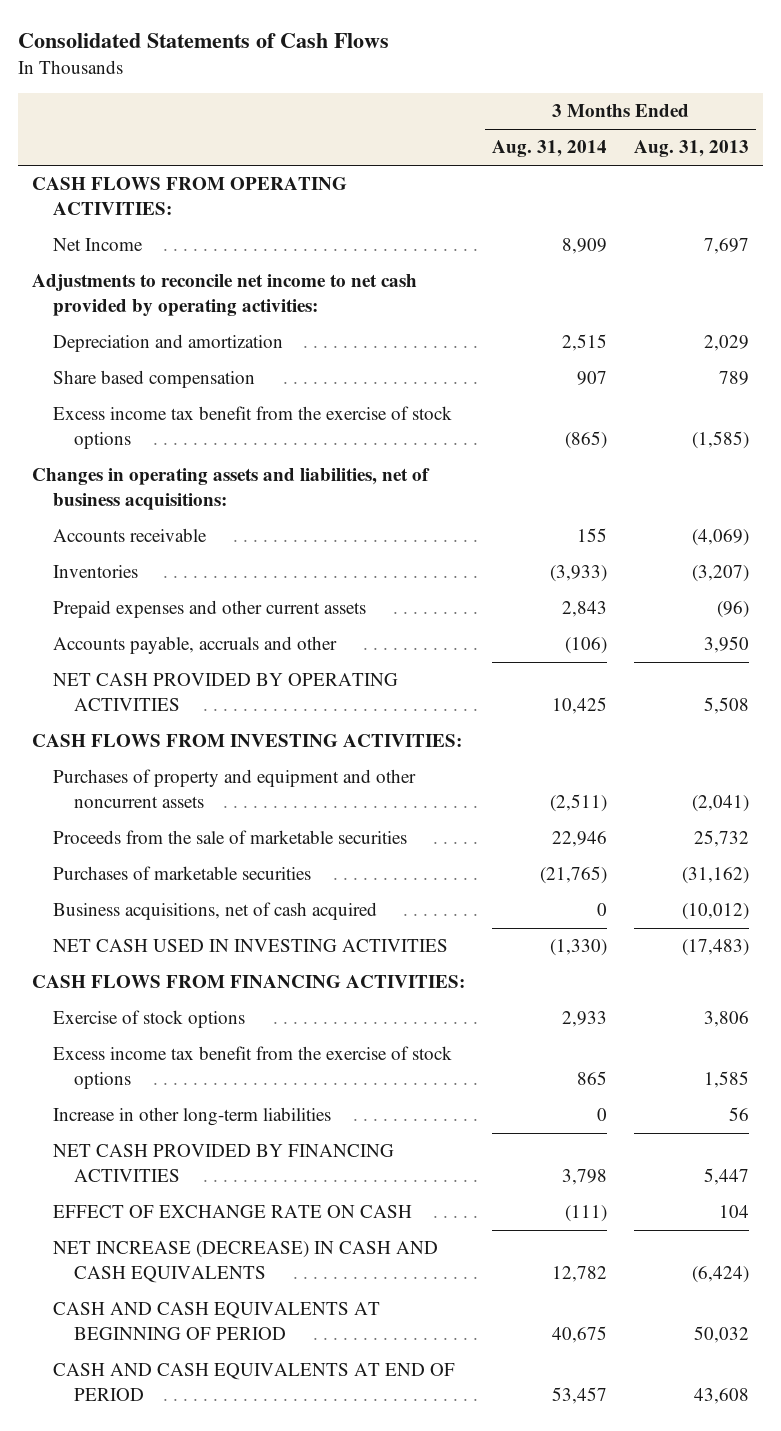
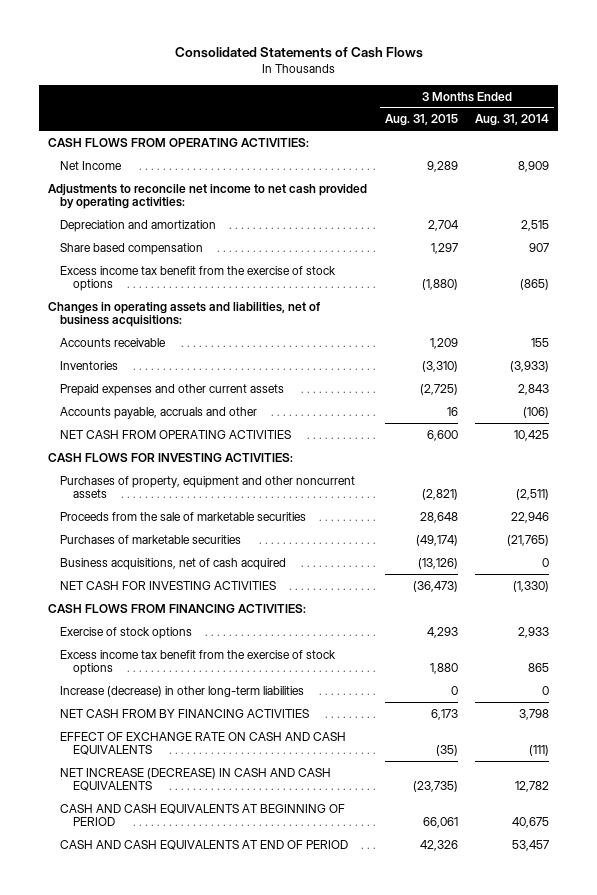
[634,140,750,158] Aug. 31, 2013 -> none
none -> [384,114,458,127] Aug. 31, 2015
[52,673,398,711] NET CASH PROVIDED BY OPERATING ACTIVITIES -> [60,429,292,439] NET CASH FROM OPERATING ACTIVITIES
[31,734,462,748] CASH FLOWS FROM INVESTING ACTIVITIES: -> [47,452,293,462] CASH FLOWS FOR INVESTING ACTIVITIES:
[52,769,416,808] Purchases of property and equipment and other noncurrent assets -> [60,475,356,499] Purchases of property, equipment and other noncurrent assets
[52,939,448,953] NET CASH USED IN INVESTING ACTIVITIES -> [60,580,277,590] NET CASH FOR INVESTING ACTIVITIES
[52,1107,331,1127] Increase in other long-term liabilities -> [60,685,305,697] Increase (decrease) in other long-term liabilities
[52,1144,394,1182] NET CASH PROVIDED BY FINANCING ACTIVITIES -> [60,708,310,718] NET CASH FROM BY FINANCING ACTIVITIES
[52,1205,412,1219] EFFECT OF EXCHANGE RATE ON CASH -> [60,731,347,756] EFFECT OF EXCHANGE RATE ON CASH AND CASH EQUIVALENTS

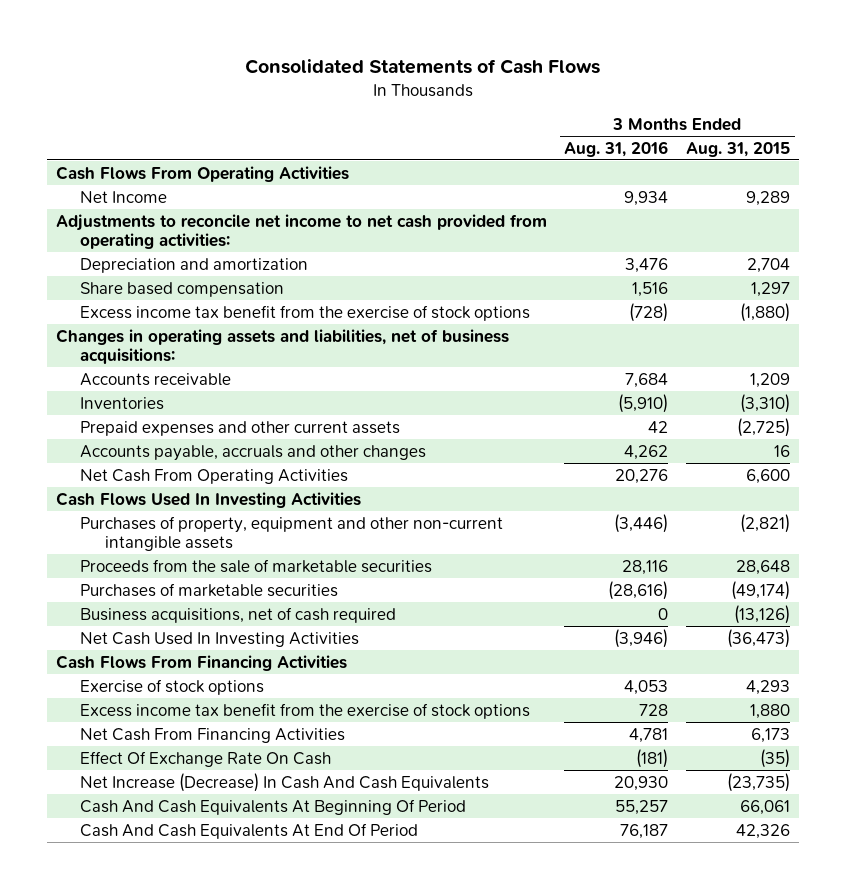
[475,114,550,127] Aug. 31, 2014 -> none
none -> [564,140,669,157] Aug. 31, 2016
[47,137,309,147] CASH FLOWS FROM OPERATING ACTIVITIES: -> [55,165,349,182] Cash Flows From Operating Activities
[47,183,367,210] Adjustments to reconcile net income to net cash provided by operating activities: -> [55,213,547,250] Adjustments to reconcile net income to net cash provided from operating activities:
[60,406,258,419] Accounts payable, accruals and other -> [80,444,427,461] Accounts payable, accruals and other changes
[60,429,292,439] NET CASH FROM OPERATING ACTIVITIES -> [80,468,349,484] Net Cash From Operating Activities
[47,452,293,462] CASH FLOWS FOR INVESTING ACTIVITIES: -> [55,491,361,508] Cash Flows Used In Investing Activities
[60,475,356,499] Purchases of property, equipment and other noncurrent assets -> [80,515,504,552] Purchases of property, equipment and other non-current intangible assets
[60,557,287,570] Business acquisitions, net of cash acquired -> [80,606,397,623] Business acquisitions, net of cash required
[60,580,277,590] NET CASH FOR INVESTING ACTIVITIES -> [80,631,360,647] Net Cash Used In Investing Activities
[47,603,306,613] CASH FLOWS FROM FINANCING ACTIVITIES: -> [55,654,347,671] Cash Flows From Financing Activities
[60,685,305,697] Increase (decrease) in other long-term liabilities -> none
[60,708,310,718] NET CASH FROM BY FINANCING ACTIVITIES -> [80,727,346,743] Net Cash From Financing Activities
[60,731,347,756] EFFECT OF EXCHANGE RATE ON CASH AND CASH EQUIVALENTS -> [80,750,332,767] Effect Of Exchange Rate On Cash
[60,767,332,792] NET INCREASE (DECREASE) IN CASH AND CASH EQUIVALENTS -> [80,772,490,792] Net Increase (Decrease) In Cash And Cash Equivalents
[60,803,346,827] CASH AND CASH EQUIVALENTS AT BEGINNING OF PERIOD -> [80,798,467,815] Cash And Cash Equivalents At Beginning Of Period
[60,839,349,850] CASH AND CASH EQUIVALENTS AT END OF PERIOD -> [80,822,419,839] Cash And Cash Equivalents At End Of Period

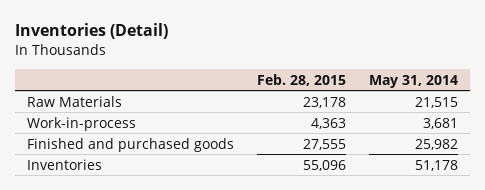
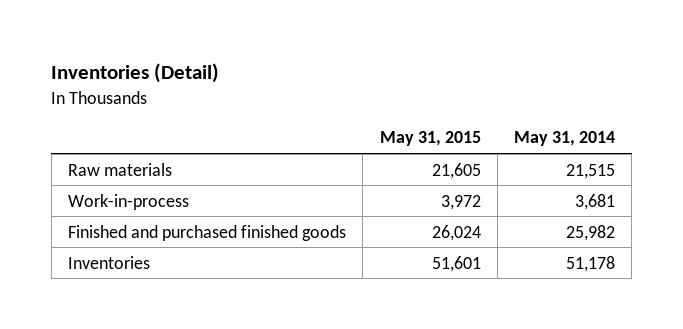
[256,73,346,86] Feb. 28, 2015 -> none
none -> [379,131,481,147] May 31, 2015
[26,95,122,107] Raw Materials -> [68,162,173,176] Raw materials
[26,137,234,152] Finished and purchased goods -> [68,224,347,241] Finished and purchased finished goods

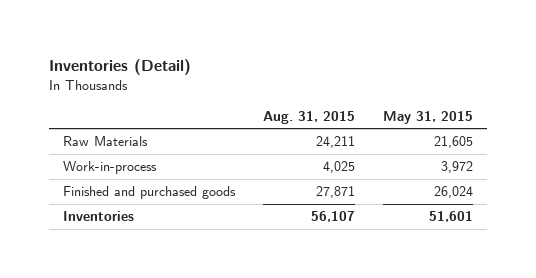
[514,131,616,147] May 31, 2014 -> none
none -> [263,110,356,124] Aug. 31, 2015
[68,162,173,176] Raw materials -> [62,136,148,147] Raw Materials
[68,224,347,241] Finished and purchased finished goods -> [62,186,236,200] Finished and purchased goods

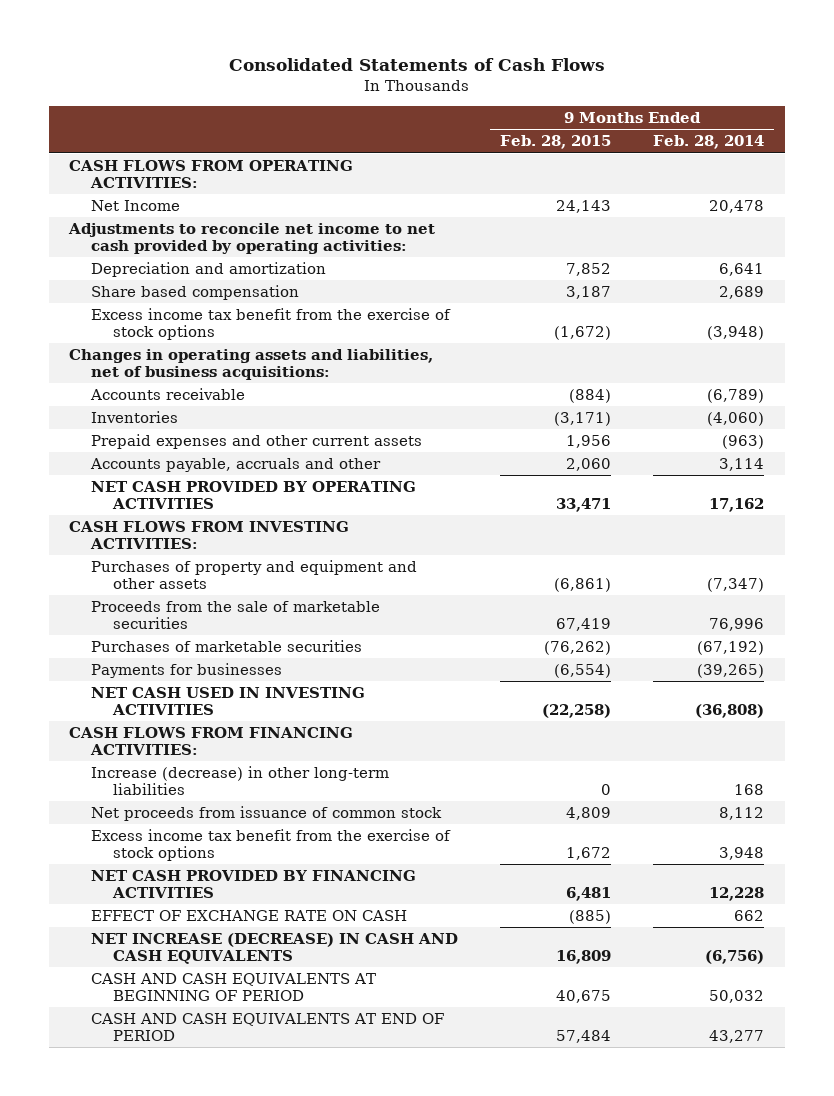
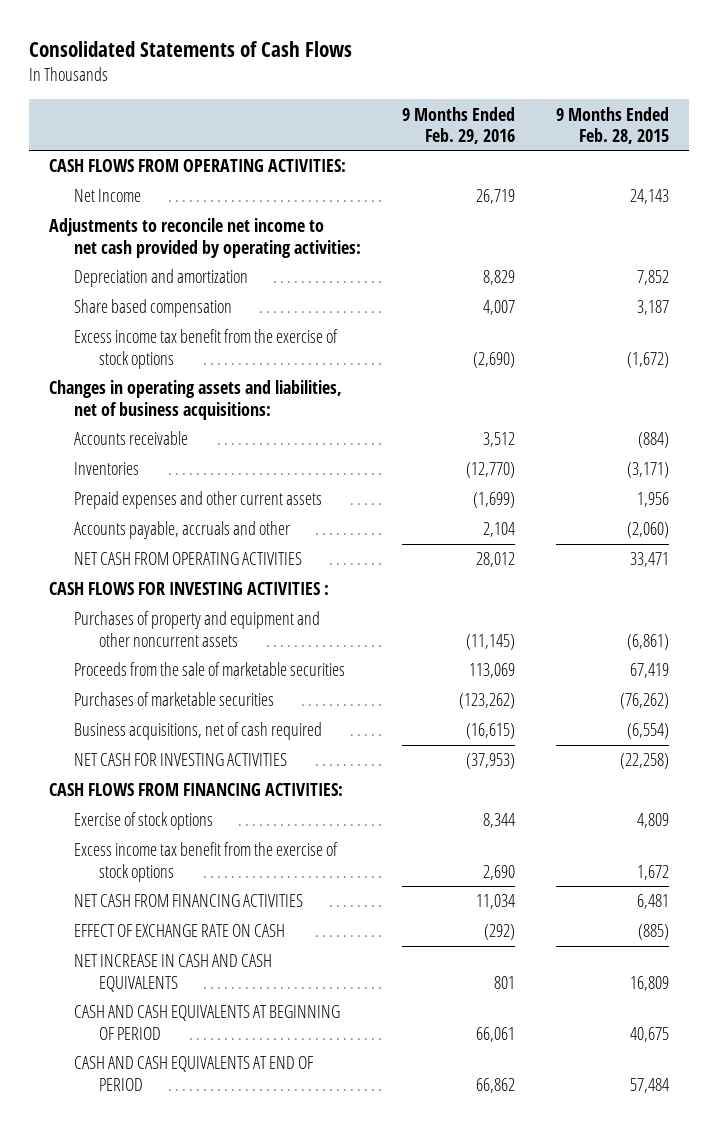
[653,135,765,150] Feb. 28, 2014 -> none
none -> [402,106,516,144] 9 Months Ended Feb. 29, 2016
[566,457,612,471] 2,060 -> [626,522,669,539] (2,060)
[91,480,417,510] NET CASH PROVIDED BY OPERATING ACTIVITIES -> [74,552,303,566] NET CASH FROM OPERATING ACTIVITIES
[69,520,350,550] CASH FLOWS FROM INVESTING ACTIVITIES: -> [49,582,330,596] CASH FLOWS FOR INVESTING ACTIVITIES :
[91,559,418,590] Purchases of property and equipment and other assets -> [74,611,321,647] Purchases of property and equipment and other noncurrent assets
[91,662,283,678] Payments for businesses -> [74,722,323,741] Business acquisitions, net of cash required
[91,686,366,716] NET CASH USED IN INVESTING ACTIVITIES -> [74,753,288,767] NET CASH FOR INVESTING ACTIVITIES
[91,765,390,796] Increase (decrease) in other long-term liabilities -> none
[91,805,443,821] Net proceeds from issuance of common stock -> [74,812,214,831] Exercise of stock options
[91,869,417,899] NET CASH PROVIDED BY FINANCING ACTIVITIES -> [74,894,304,908] NET CASH FROM FINANCING ACTIVITIES
[91,932,459,965] NET INCREASE (DECREASE) IN CASH AND CASH EQUIVALENTS -> [74,954,273,992] NET INCREASE IN CASH AND CASH EQUIVALENTS

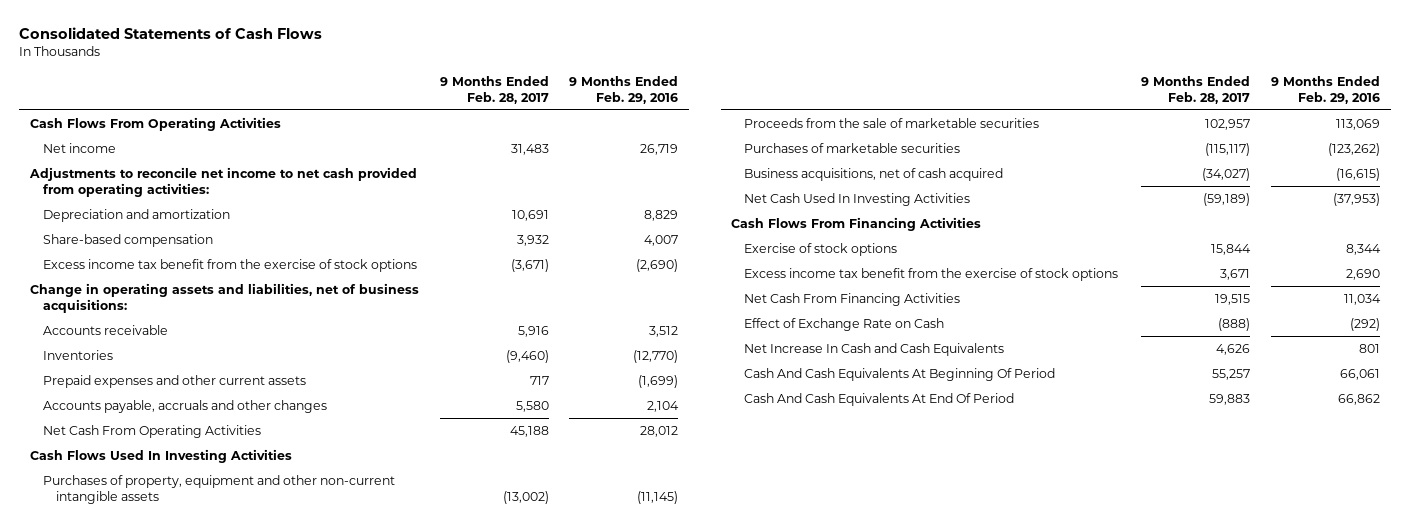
[555,106,669,144] 9 Months Ended Feb. 28, 2015 -> none
none -> [439,75,549,104] 9 Months Ended Feb. 28, 2017
[49,159,347,173] CASH FLOWS FROM OPERATING ACTIVITIES: -> [29,116,281,131] Cash Flows From Operating Activities
[74,189,142,203] Net Income -> [42,142,116,153] Net income
[49,218,362,258] Adjustments to reconcile net income to net cash provided by operating activities: -> [28,166,417,198] Adjustments to reconcile net income to net cash provided from operating activities:
[74,299,233,318] Share based compensation -> [42,233,213,247] Share-based compensation
[49,380,343,420] Changes in operating assets and liabilities, net of business acquisitions: -> [29,282,419,314] Change in operating assets and liabilities, net of business acquisitions:
[74,521,291,540] Accounts payable, accruals and other -> [42,399,327,413] Accounts payable, accruals and other changes
[74,552,303,566] NET CASH FROM OPERATING ACTIVITIES -> [42,424,261,438] Net Cash From Operating Activities
[49,582,330,596] CASH FLOWS FOR INVESTING ACTIVITIES : -> [29,448,292,463] Cash Flows Used In Investing Activities
[74,611,321,647] Purchases of property and equipment and other noncurrent assets -> [42,474,395,505] Purchases of property, equipment and other non-current intangible assets
[74,722,323,741] Business acquisitions, net of cash required -> [744,167,1004,181] Business acquisitions, net of cash acquired
[74,753,288,767] NET CASH FOR INVESTING ACTIVITIES -> [744,192,971,206] Net Cash Used In Investing Activities
[49,783,344,797] CASH FLOWS FROM FINANCING ACTIVITIES: -> [731,216,982,231] Cash Flows From Financing Activities
[74,894,304,908] NET CASH FROM FINANCING ACTIVITIES -> [744,292,961,306] Net Cash From Financing Activities
[74,924,286,938] EFFECT OF EXCHANGE RATE ON CASH -> [744,317,945,331] Effect of Exchange Rate on Cash
[74,954,273,992] NET INCREASE IN CASH AND CASH EQUIVALENTS -> [744,342,1005,356] Net Increase In Cash and Cash Equivalents
[74,1005,341,1040] CASH AND CASH EQUIVALENTS AT BEGINNING OF PERIOD -> [744,367,1056,381] Cash And Cash Equivalents At Beginning Of Period
[74,1056,315,1091] CASH AND CASH EQUIVALENTS AT END OF PERIOD -> [744,392,1015,406] Cash And Cash Equivalents At End Of Period

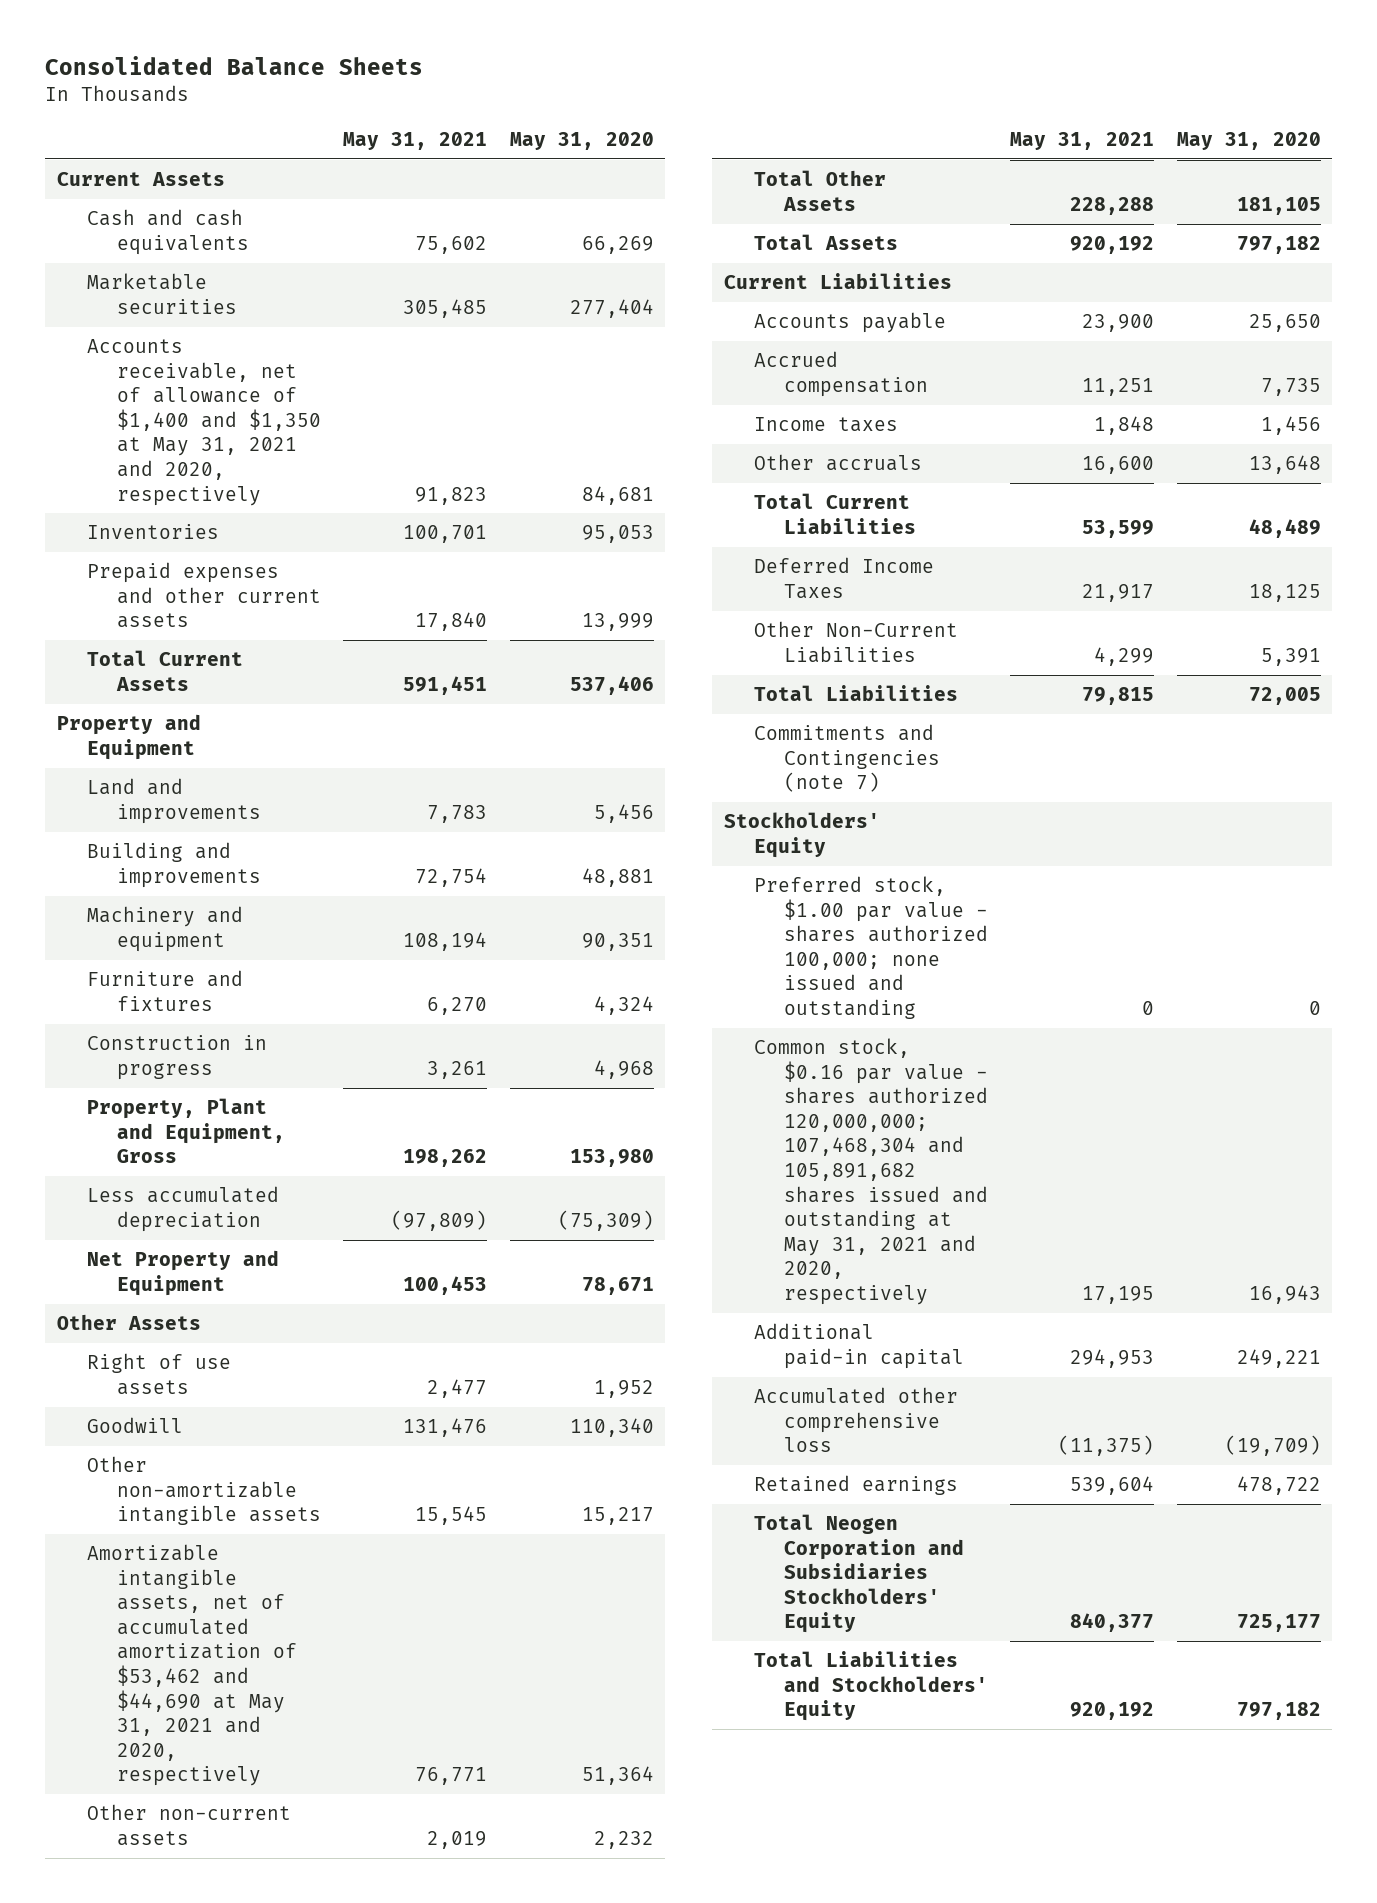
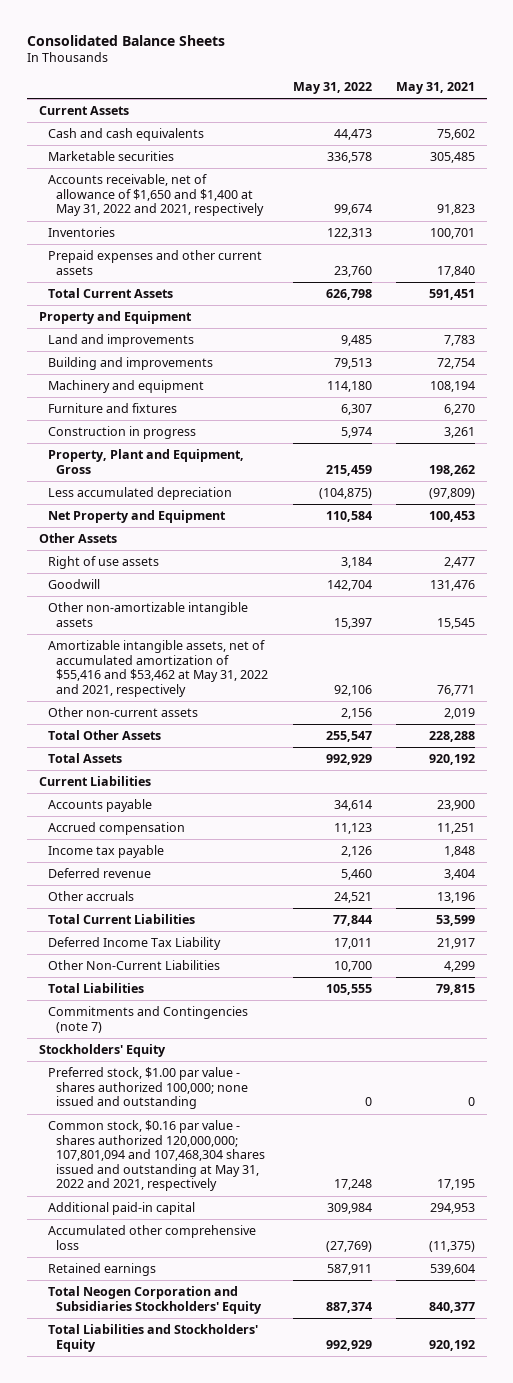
[509,131,654,150] May 31, 2020 -> none
none -> [292,82,372,95] May 31, 2022
[86,339,321,506] Accounts receivable, net of allowance of $1,400 and $1,350 at May 31, 2021 and 2020, respectively -> [47,174,265,217] Accounts receivable, net of allowance of $1,650 and $1,400 at May 31, 2022 and 2021, respectively
[86,1544,297,1787] Amortizable intangible assets, net of accumulated amortization of $53,462 and $44,690 at May 31, 2021 and 2020, respectively -> [47,640,269,697] Amortizable intangible assets, net of accumulated amortization of $55,416 and $53,462 at May 31, 2022 and 2021, respectively
[753,417,898,433] Income taxes -> [47,845,164,859] Income tax payable
none -> [47,868,151,879] Deferred revenue
[1082,456,1155,475] 16,600 -> [436,892,475,904] 13,196
[753,557,934,599] Deferred Income Taxes -> [47,937,221,951] Deferred Income Tax Liability
[753,1038,989,1305] Common stock, $0.16 par value - shares authorized 120,000,000; 107,468,304 and 105,891,682 shares issued and outstanding at May 31, 2021 and 2020, respectively -> [47,1120,266,1192] Common stock, $0.16 par value - shares authorized 120,000,000; 107,801,094 and 107,468,304 shares issued and outstanding at May 31, 2022 and 2021, respectively

